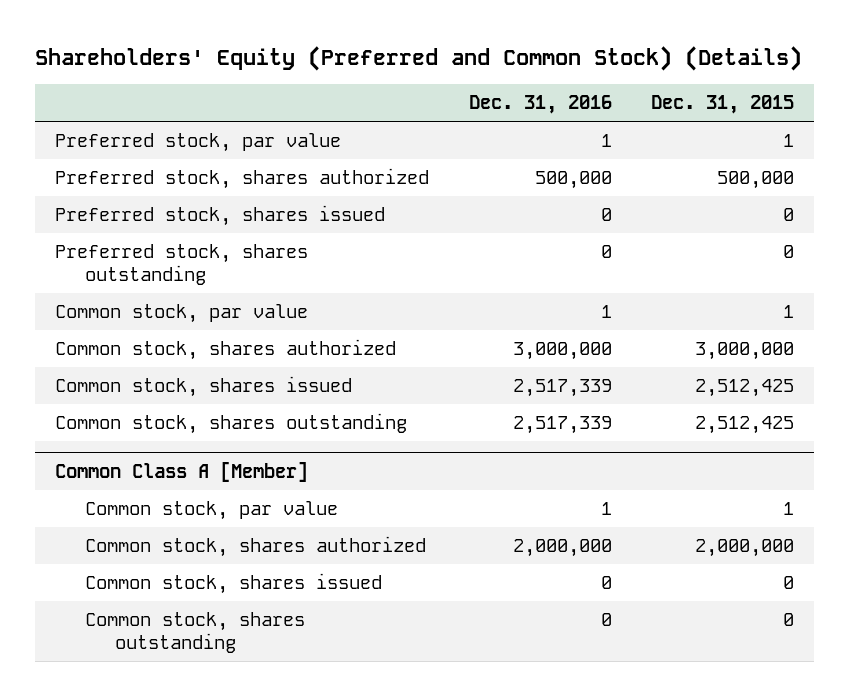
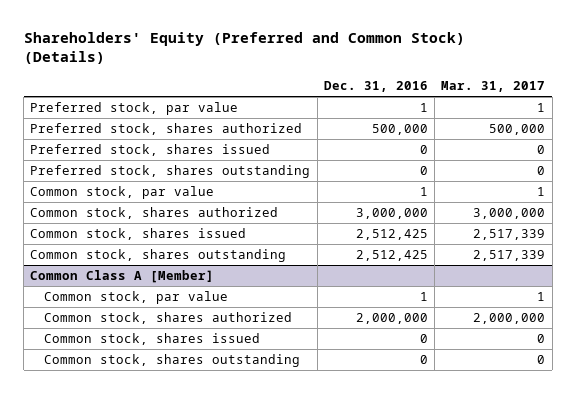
[651,95,795,115] Dec. 31, 2015 -> none
none -> [441,80,546,92] Mar. 31, 2017
[512,379,612,398] 2,517,339 -> [355,229,428,241] 2,512,425
[512,416,612,435] 2,517,339 -> [355,250,428,262] 2,512,425

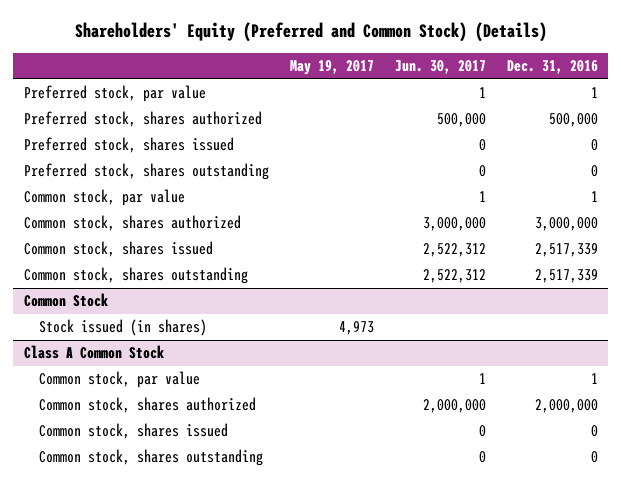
[441,80,546,92] Mar. 31, 2017 -> none
none -> [289,60,374,76] May 19, 2017
none -> [394,60,486,75] Jun. 30, 2017
[355,229,428,241] 2,512,425 -> [534,243,598,258] 2,517,339
[355,250,428,262] 2,512,425 -> [534,269,598,284] 2,517,339
none -> [23,293,108,308] Common Stock
none -> [38,319,207,337] Stock issued (in shares)
[30,270,215,284] Common Class A [Member] -> [23,345,164,360] Class A Common Stock

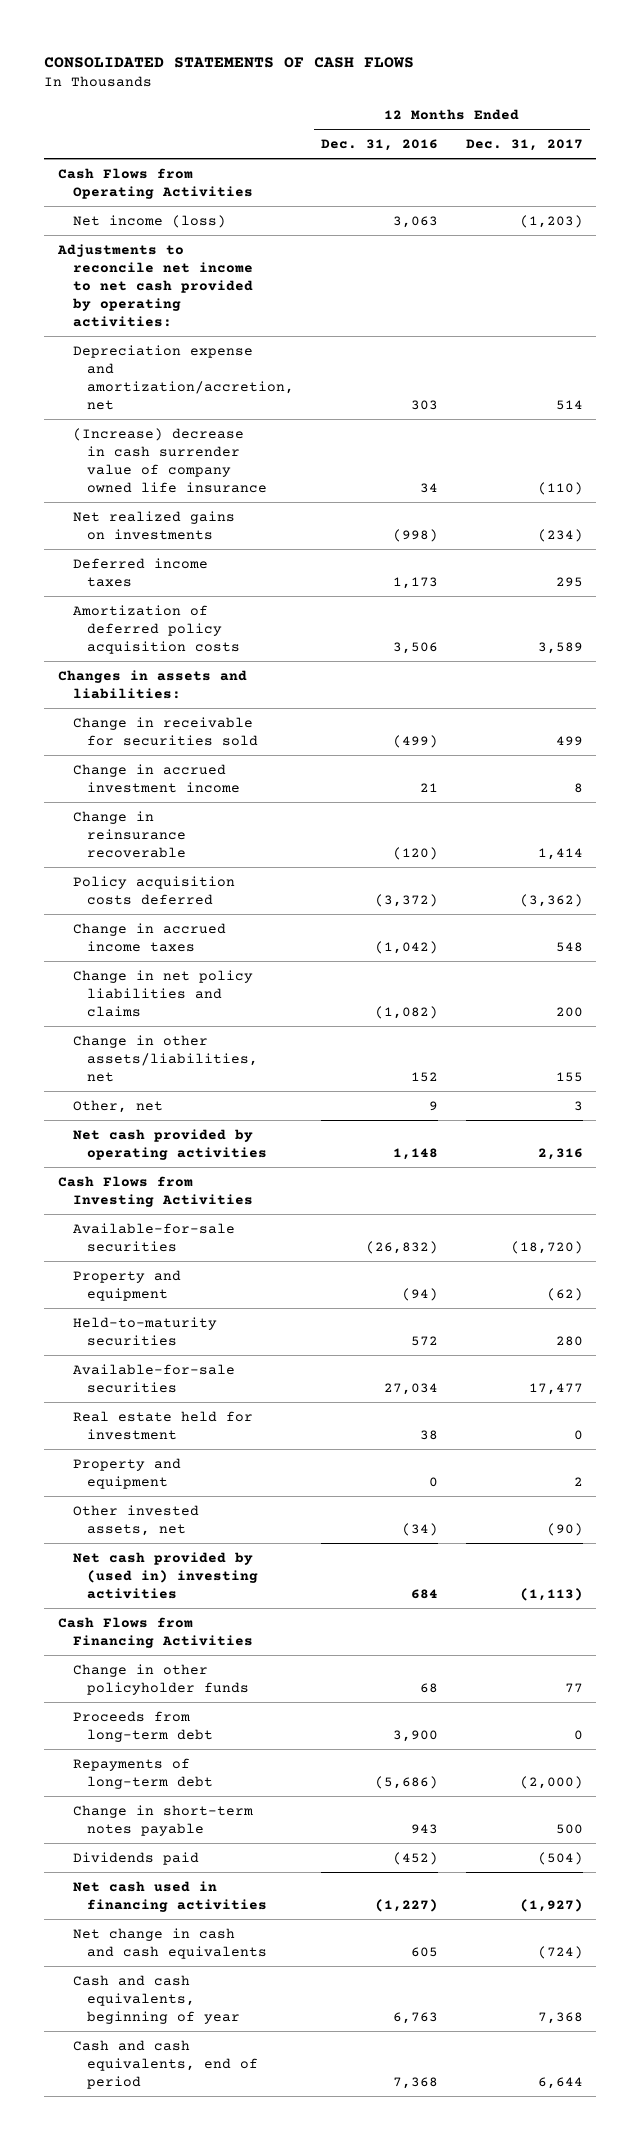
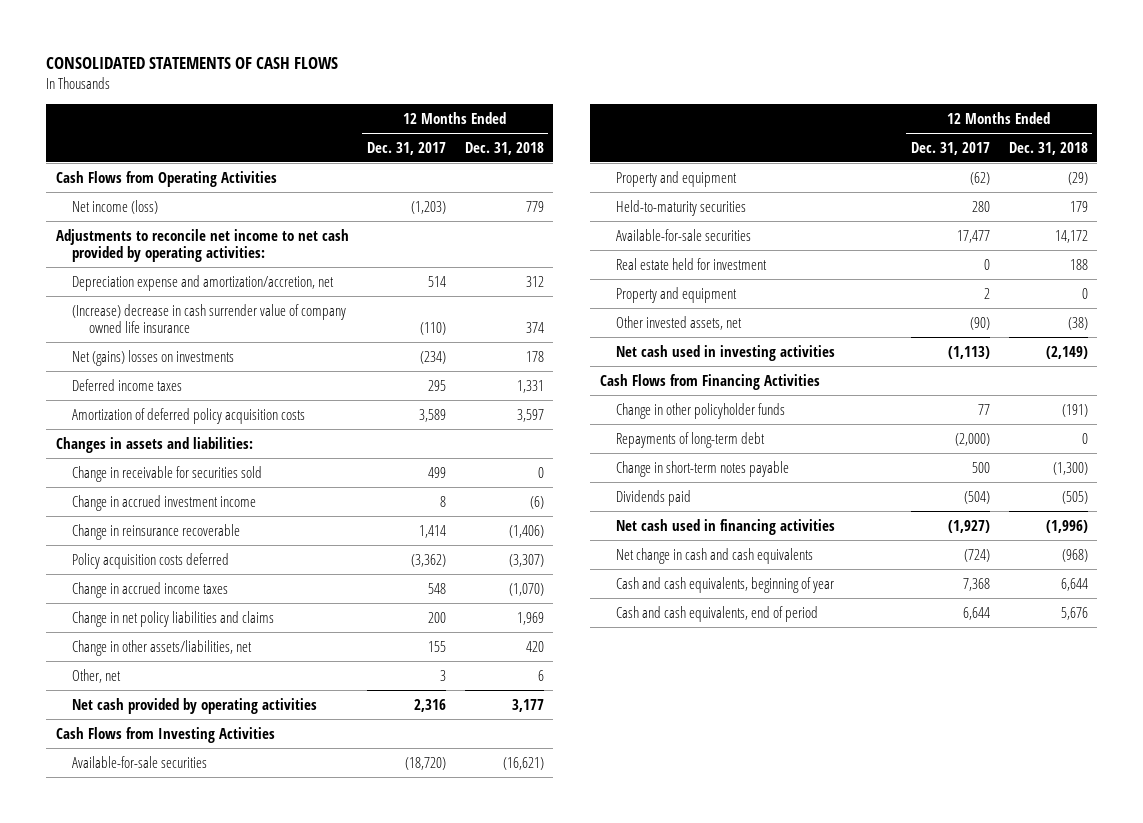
[321,139,439,152] Dec. 31, 2016 -> none
none -> [464,141,544,155] Dec. 31, 2018
[72,510,235,540] Net realized gains on investments -> [72,349,235,366] Net (gains) losses on investments
[72,1551,258,1599] Net cash provided by (used in) investing activities -> [616,344,836,361] Net cash used in investing activities
[72,1710,213,1742] Proceeds from long-term debt -> none

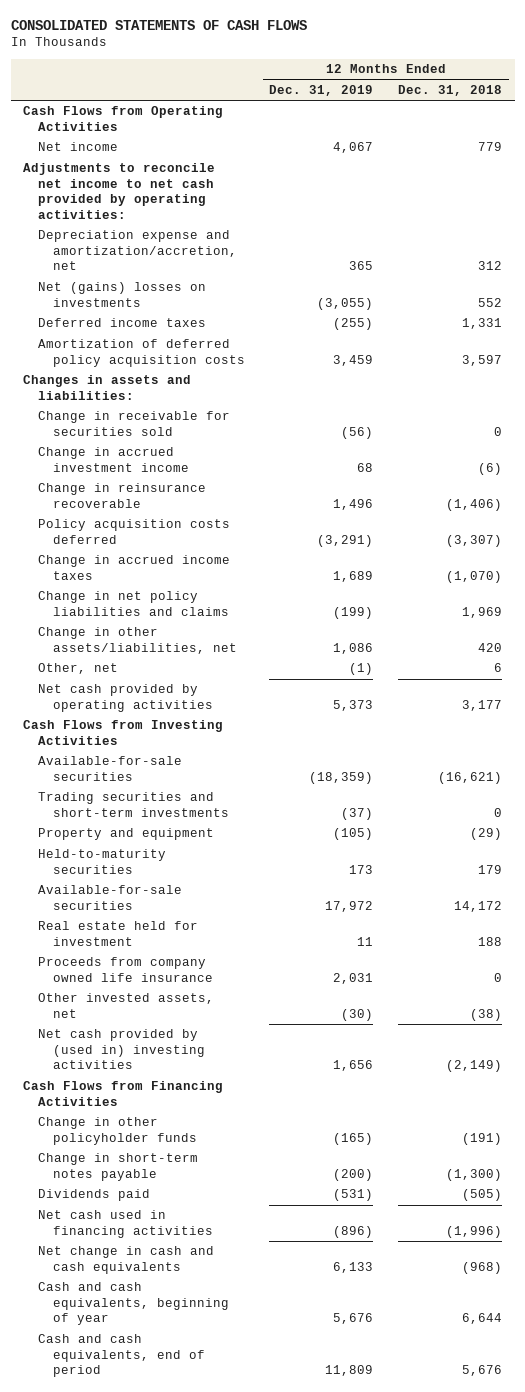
[367,141,447,155] Dec. 31, 2017 -> none
none -> [269,84,374,96] Dec. 31, 2019
[72,199,159,214] Net income (loss) -> [37,142,118,152] Net income
[72,303,347,334] (Increase) decrease in cash surrender value of company owned life insurance -> none
[525,350,544,362] 178 -> [478,297,503,307] 552
none -> [37,792,229,817] Trading securities and short-term investments
[616,286,738,303] Property and equipment -> none
none -> [37,957,213,982] Proceeds from company owned life insurance
[616,344,836,361] Net cash used in investing activities -> [37,1029,205,1070] Net cash provided by (used in) investing activities
[616,431,766,448] Repayments of long-term debt -> none

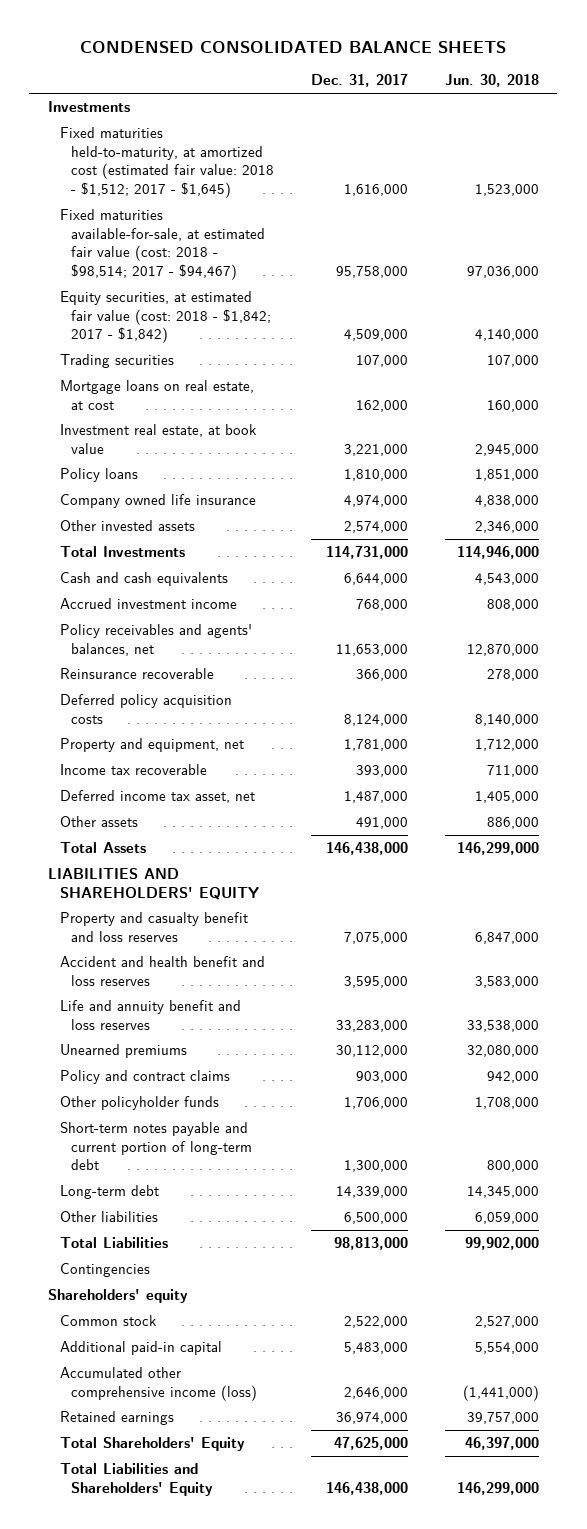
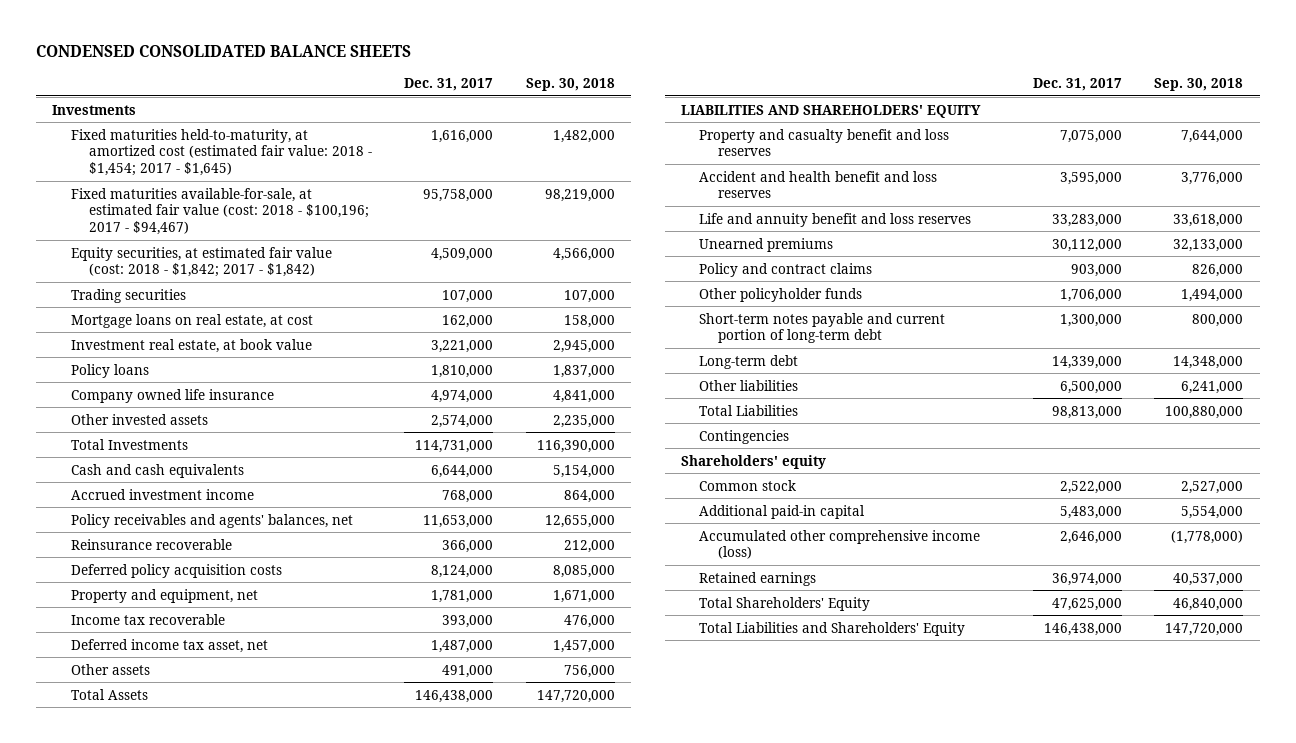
[445,74,540,88] Jun. 30, 2018 -> none
none -> [525,78,615,92] Sep. 30, 2018
[59,126,275,199] Fixed maturities held-to-maturity, at amortized cost (estimated fair value: 2018 - $1,512; 2017 - $1,645) -> [70,128,372,177] Fixed maturities held-to-maturity, at amortized cost (estimated fair value: 2018 - $1,454; 2017 - $1,645)
[59,208,266,281] Fixed maturities available-for-sale, at estimated fair value (cost: 2018 - $98,514; 2017 - $94,467) -> [70,187,369,236] Fixed maturities available-for-sale, at estimated fair value (cost: 2018 - $100,196; 2017 - $94,467)

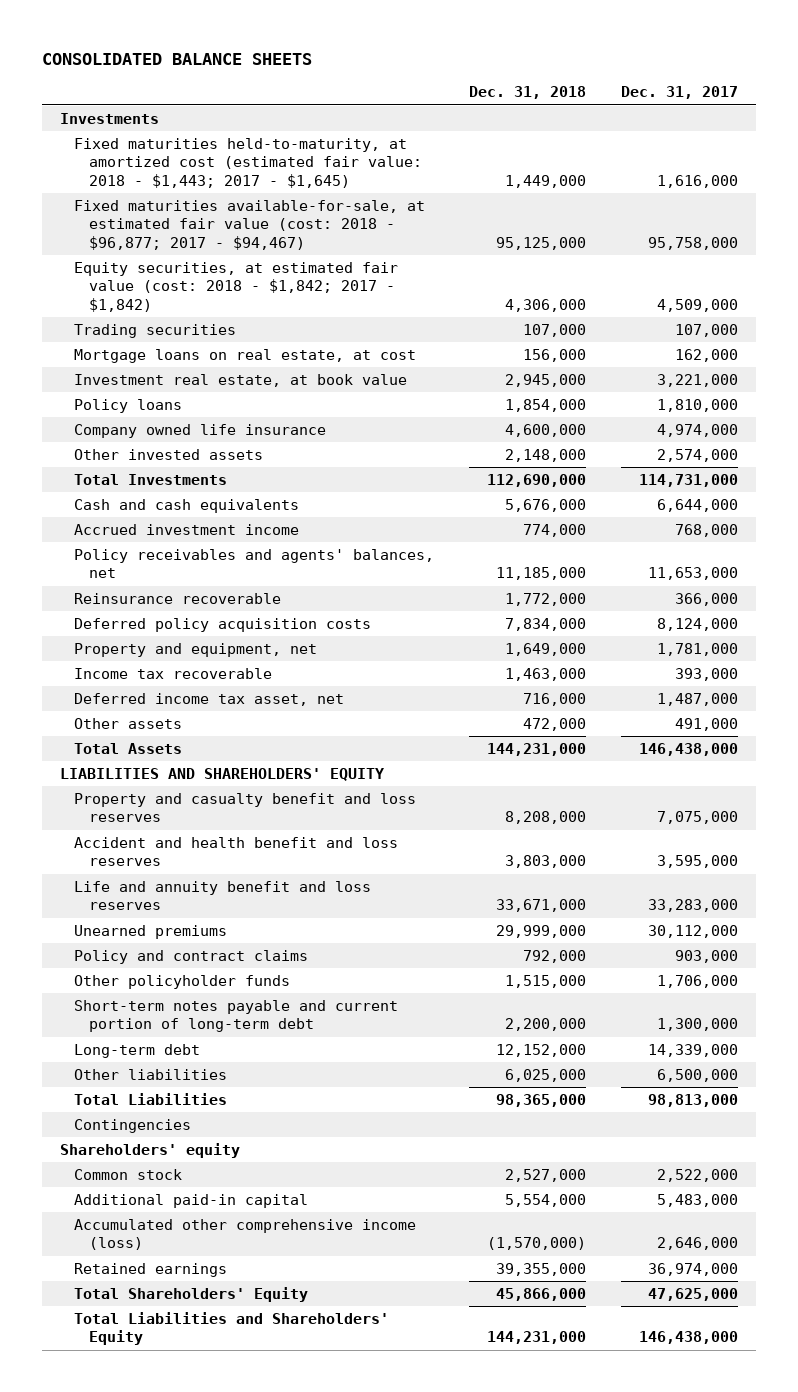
[36,45,412,58] CONDENSED CONSOLIDATED BALANCE SHEETS -> [42,52,313,65] CONSOLIDATED BALANCE SHEETS
[525,78,615,92] Sep. 30, 2018 -> none
none -> [469,86,587,100] Dec. 31, 2018
[70,128,372,177] Fixed maturities held-to-maturity, at amortized cost (estimated fair value: 2018 - $1,454; 2017 - $1,645) -> [74,137,423,189] Fixed maturities held-to-maturity, at amortized cost (estimated fair value: 2018 - $1,443; 2017 - $1,645)
[70,187,369,236] Fixed maturities available-for-sale, at estimated fair value (cost: 2018 - $100,196; 2017 - $94,467) -> [74,199,426,251] Fixed maturities available-for-sale, at estimated fair value (cost: 2018 - $96,877; 2017 - $94,467)

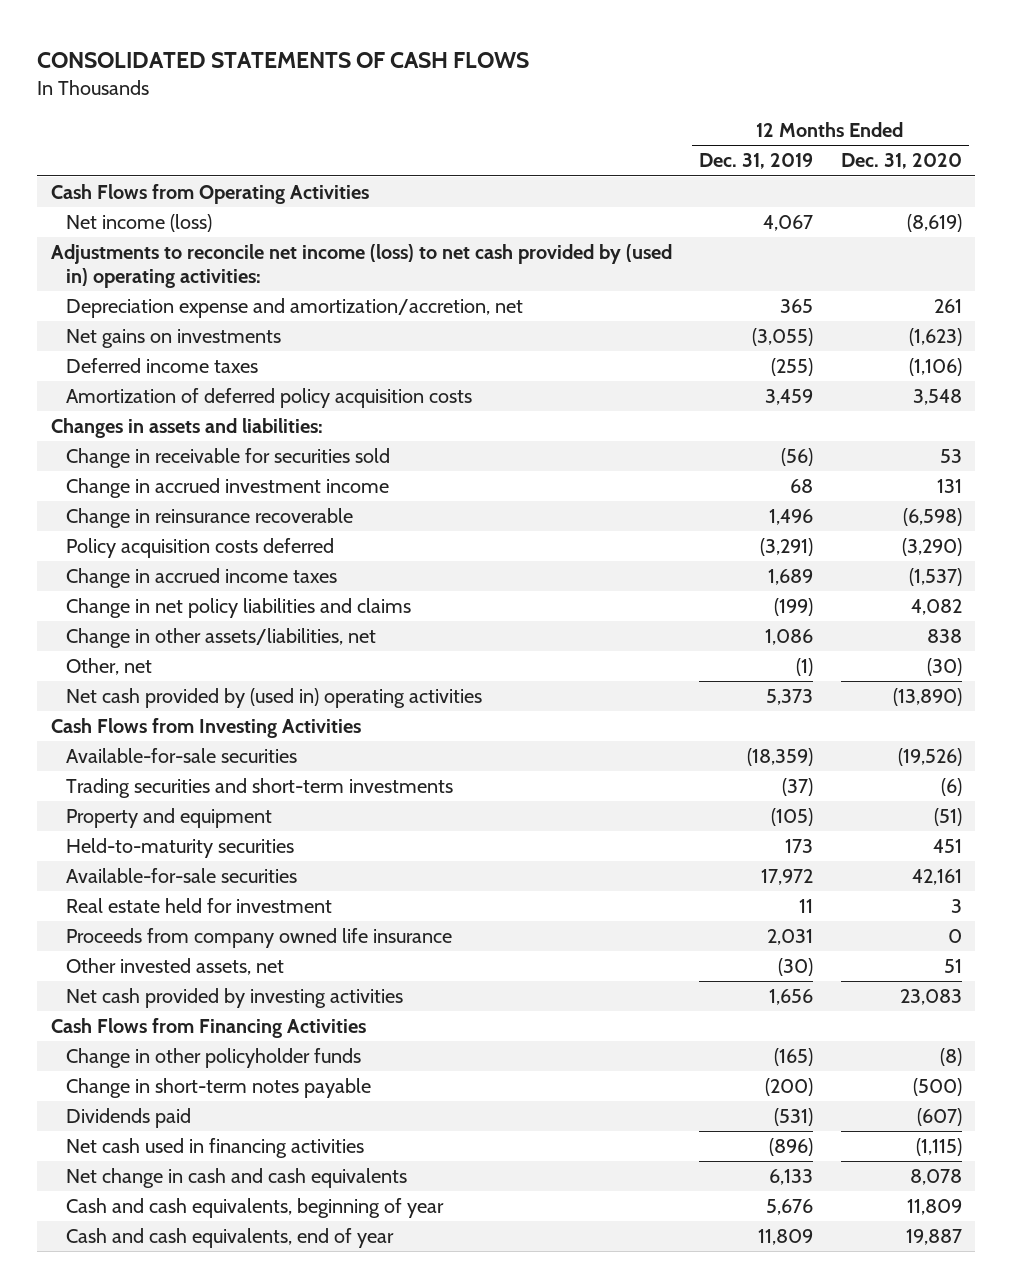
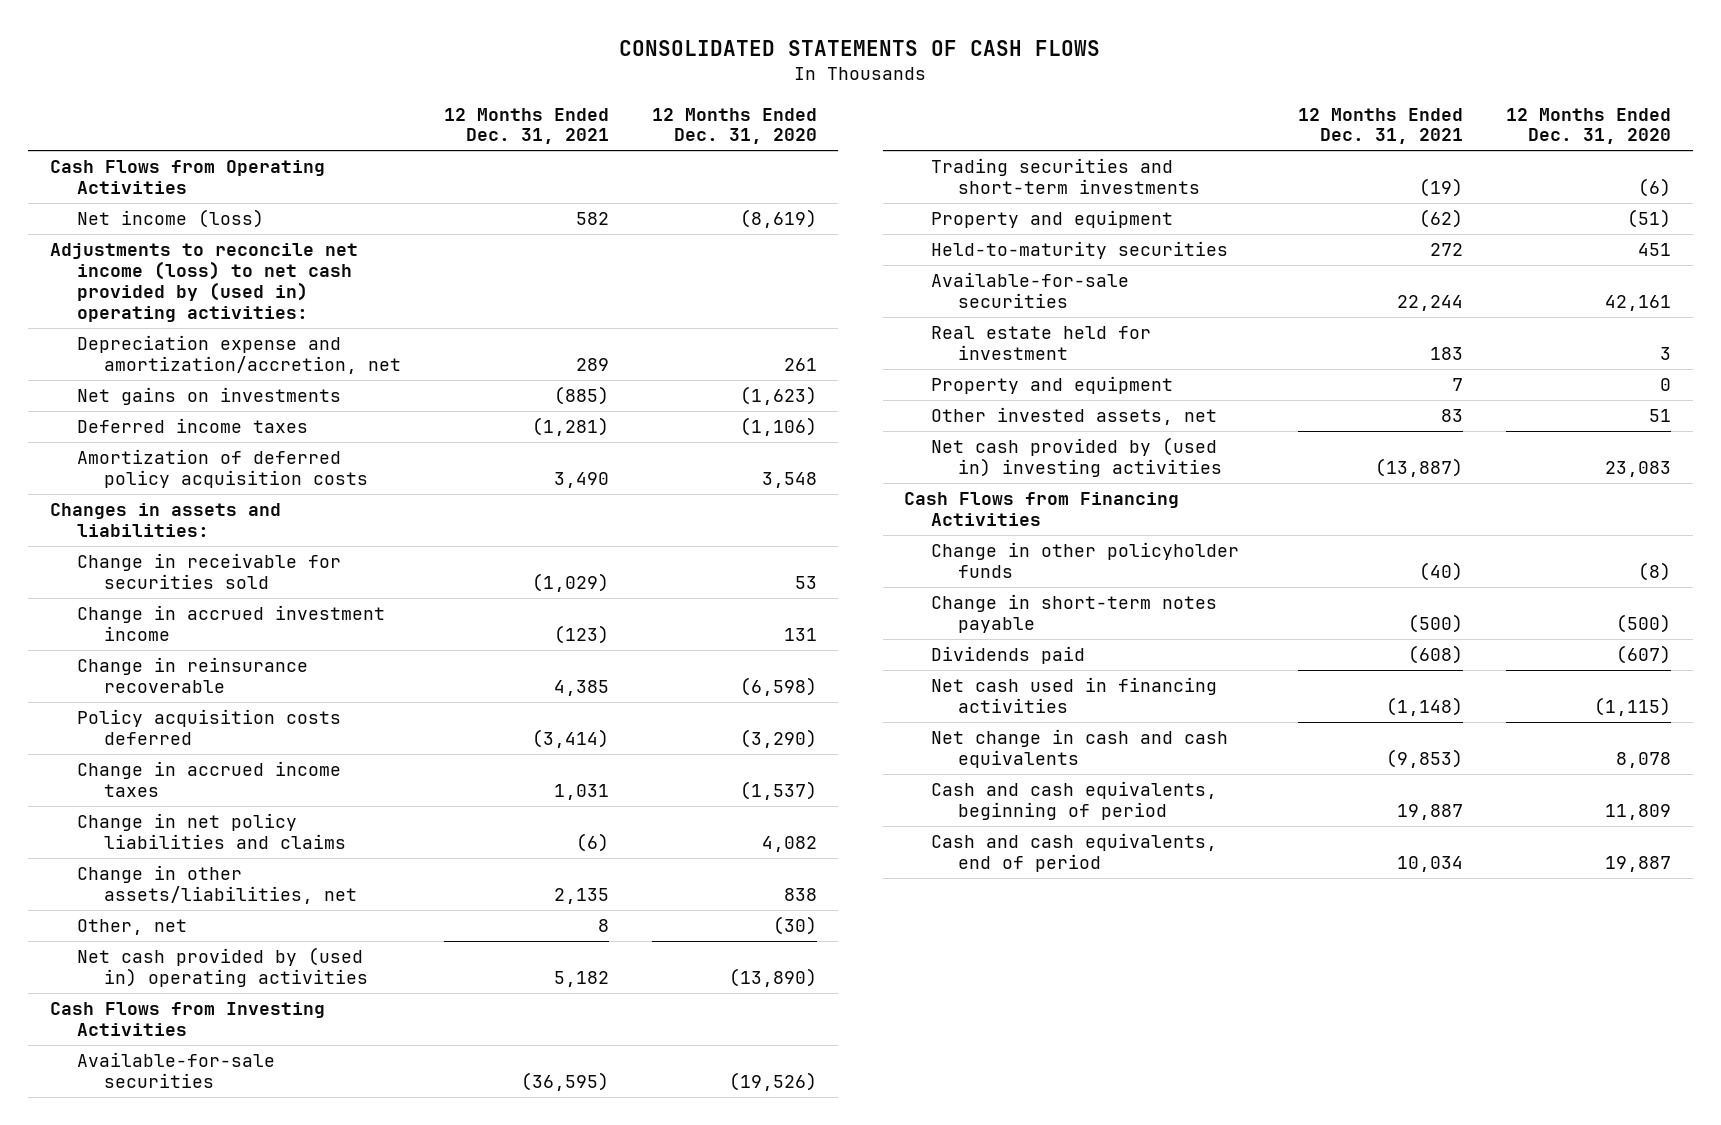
[699,153,814,170] Dec. 31, 2019 -> none
none -> [443,107,609,145] 12 Months Ended Dec. 31, 2021
[65,928,452,949] Proceeds from company owned life insurance -> none
none -> [931,376,1174,395] Property and equipment
[65,988,403,1009] Net cash provided by investing activities -> [931,437,1223,478] Net cash provided by (used in) investing activities
[65,1198,444,1219] Cash and cash equivalents, beginning of year -> [931,781,1218,821] Cash and cash equivalents, beginning of period
[65,1228,394,1249] Cash and cash equivalents, end of year -> [931,833,1218,873] Cash and cash equivalents, end of period

